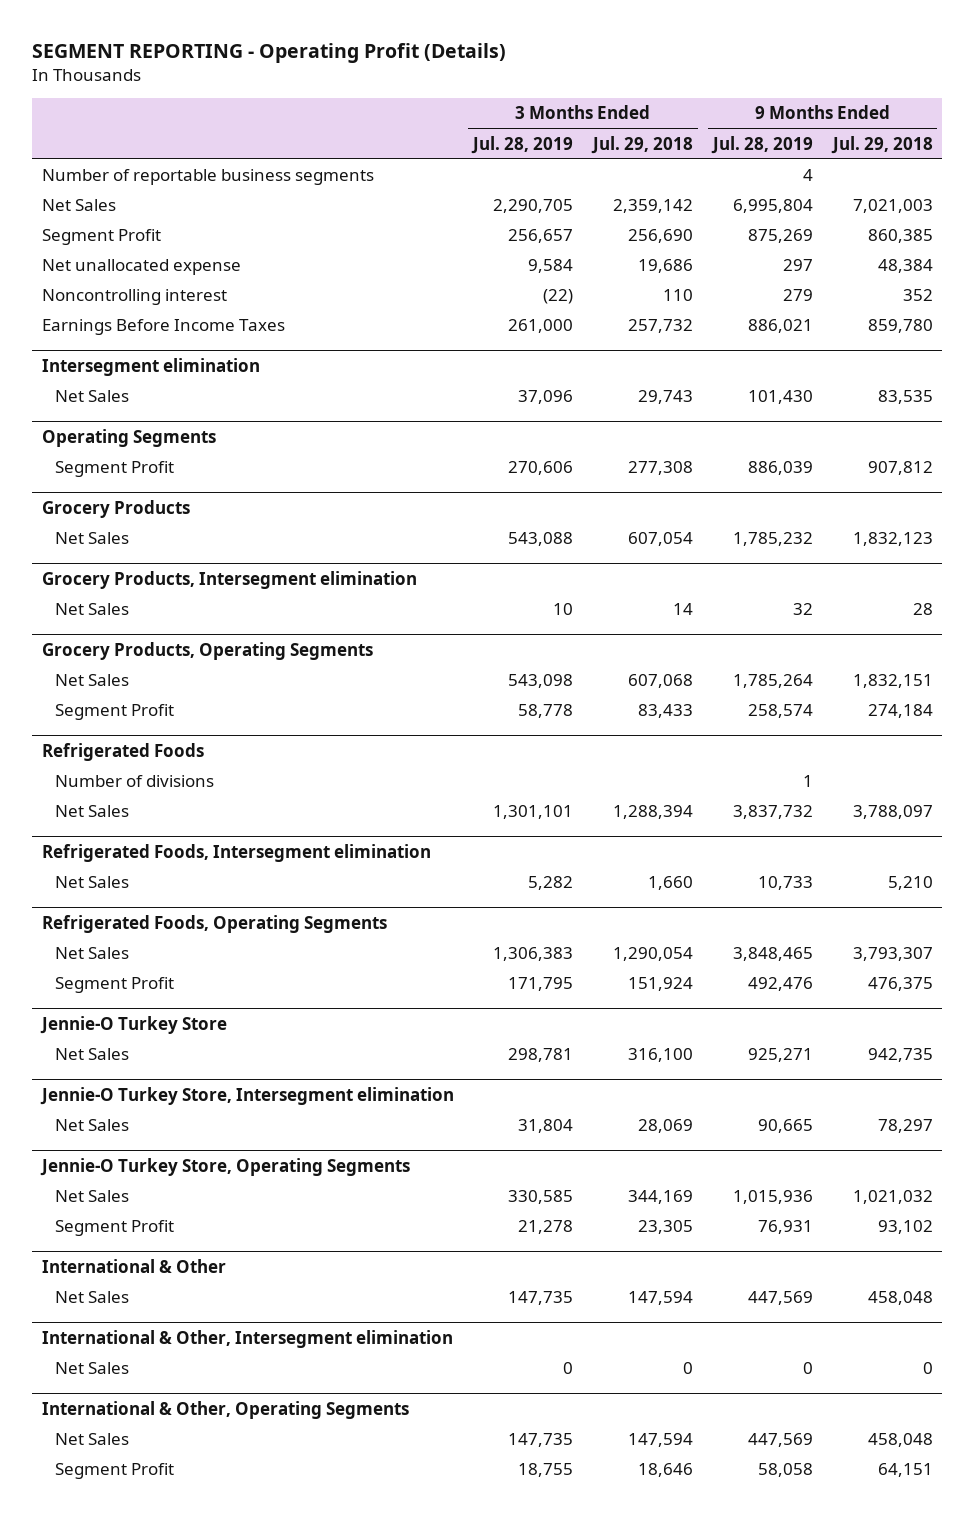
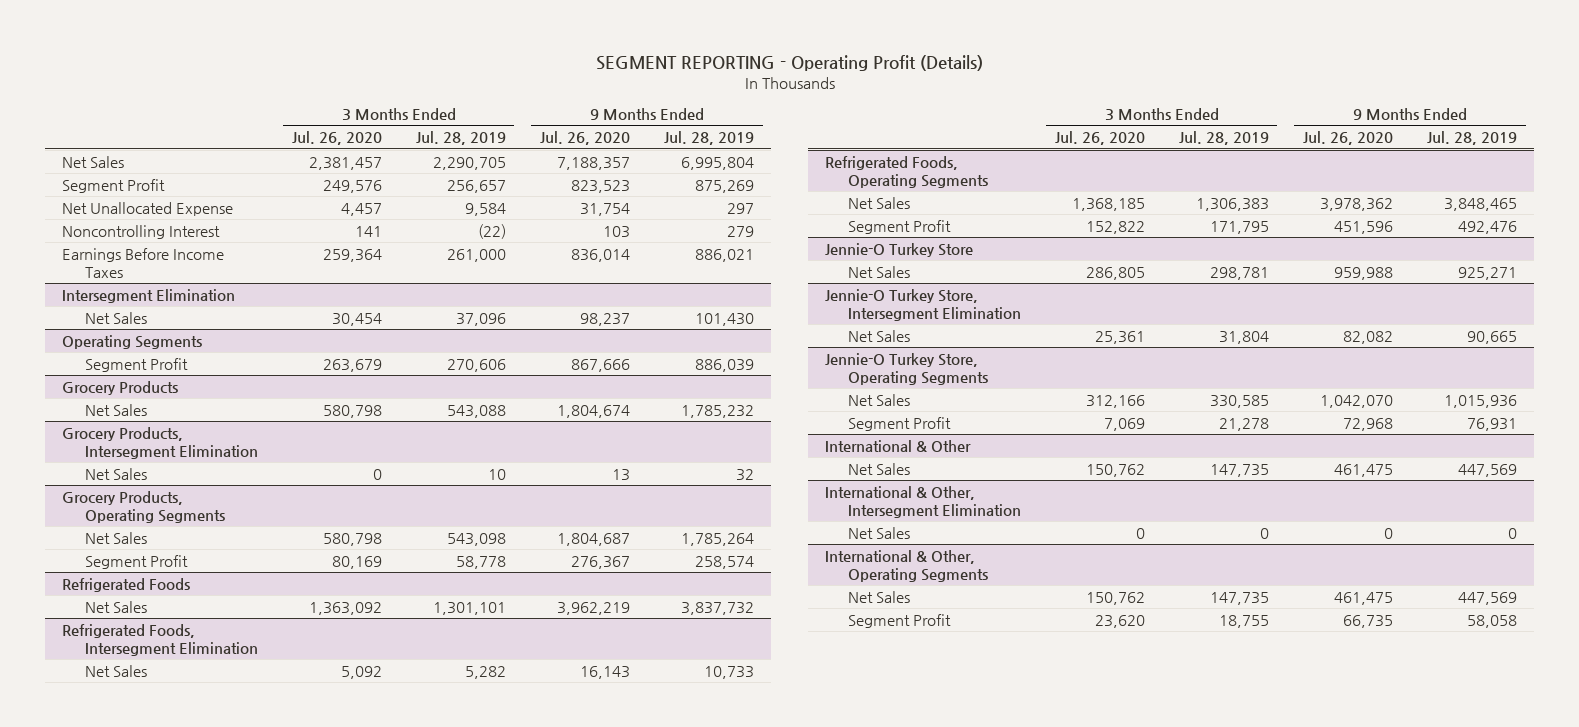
[591,135,694,154] Jul. 29, 2018 -> none
[830,135,933,154] Jul. 29, 2018 -> none
none -> [291,131,382,146] Jul. 26, 2020
none -> [539,131,630,146] Jul. 26, 2020
[41,169,374,186] Number of reportable business segments -> none
[41,259,241,276] Net unallocated expense -> [61,201,233,216] Net Unallocated Expense
[41,289,227,306] Noncontrolling interest -> [61,224,220,239] Noncontrolling Interest
[41,358,260,377] Intersegment elimination -> [61,288,235,303] Intersegment Elimination
[41,571,417,590] Grocery Products, Intersegment elimination -> [61,426,258,459] Grocery Products, Intersegment Elimination
[54,775,214,788] Number of divisions -> none
[41,844,431,863] Refrigerated Foods, Intersegment elimination -> [61,623,258,656] Refrigerated Foods, Intersegment Elimination
[39,1087,454,1106] Jennie-O Turkey Store, Intersegment elimination -> [824,288,1021,321] Jennie-O Turkey Store, Intersegment Elimination
[41,1330,453,1349] International & Other, Intersegment elimination -> [824,485,1021,518] International & Other, Intersegment Elimination

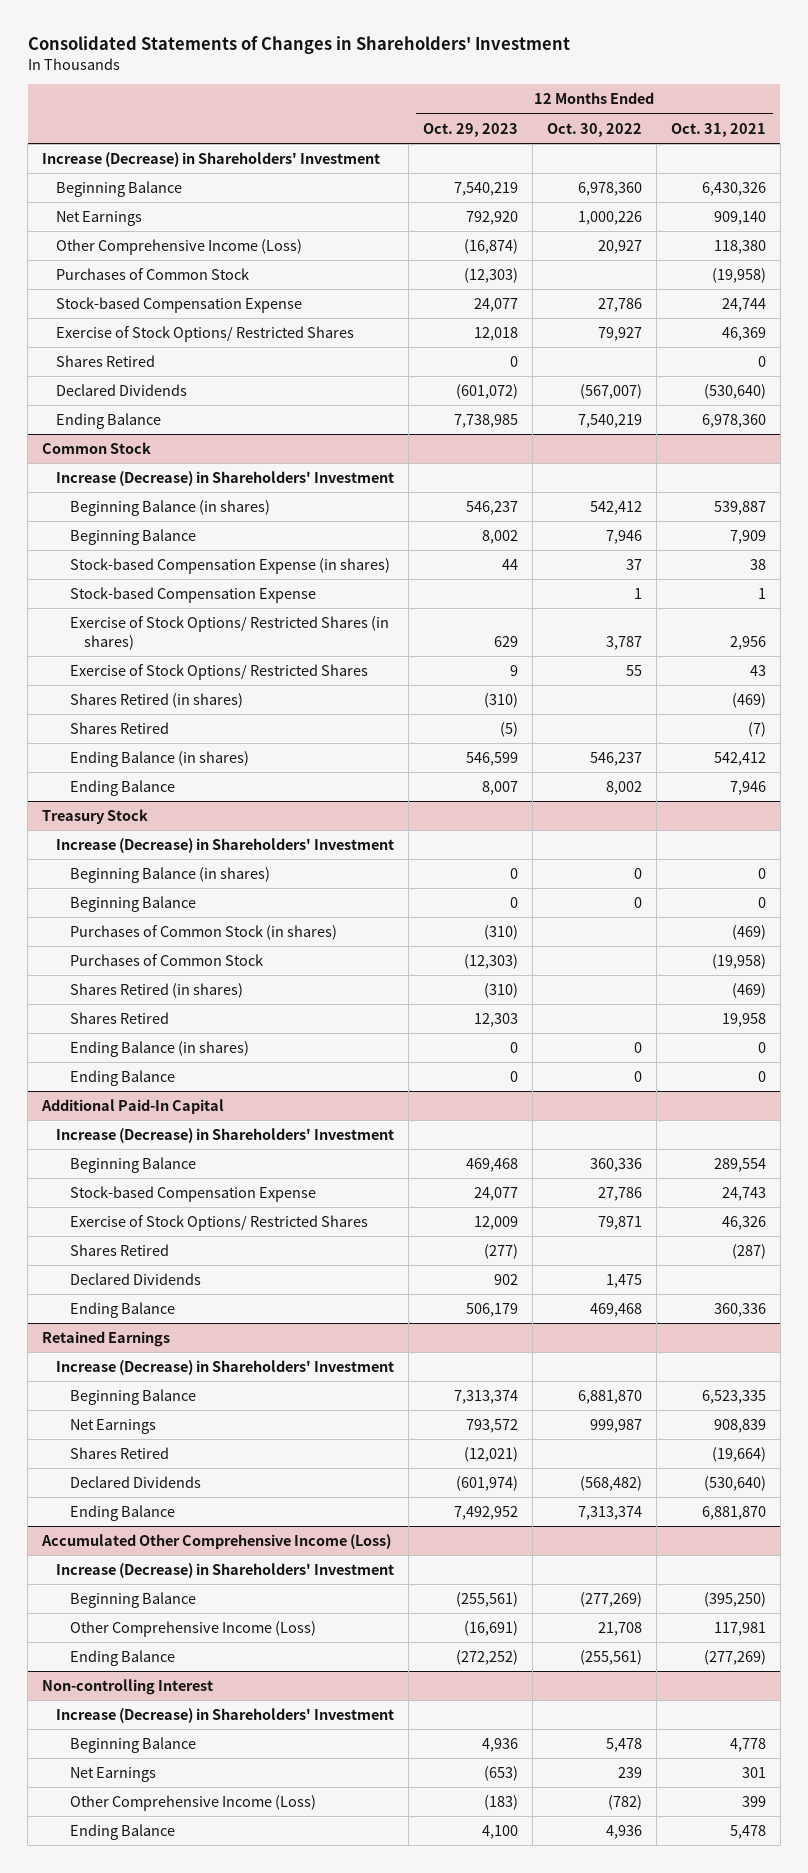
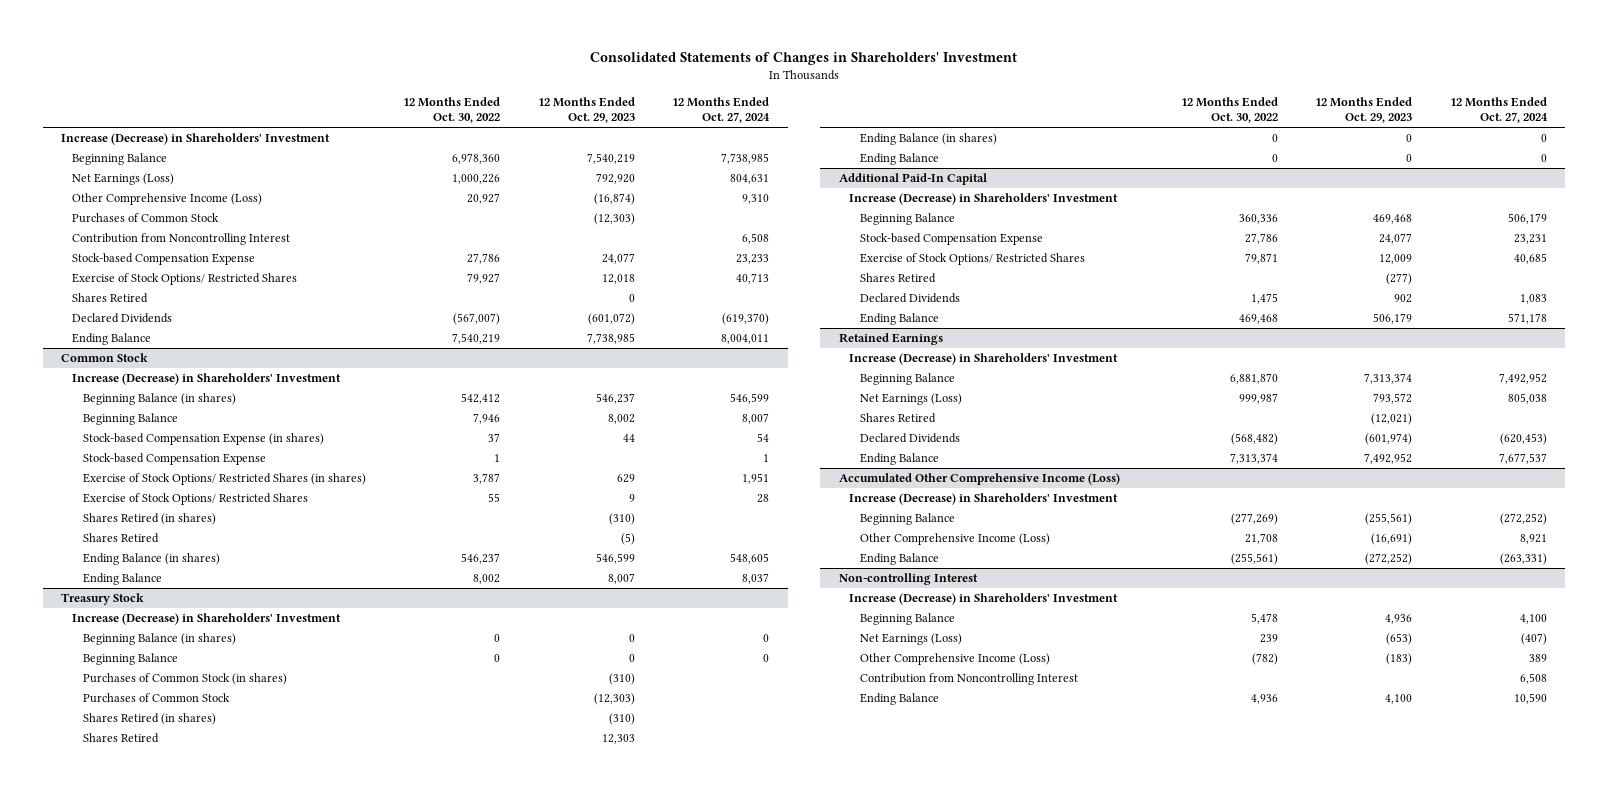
[670,122,766,137] Oct. 31, 2021 -> none
none -> [672,96,771,124] 12 Months Ended Oct. 27, 2024
[56,210,143,226] Net Earnings -> [72,172,175,185] Net Earnings (Loss)
none -> [72,232,291,245] Contribution from Noncontrolling Interest
[69,1418,156,1434] Net Earnings -> [860,392,963,405] Net Earnings (Loss)
[69,1766,156,1782] Net Earnings -> [860,632,963,645] Net Earnings (Loss)
none -> [860,672,1079,685] Contribution from Noncontrolling Interest

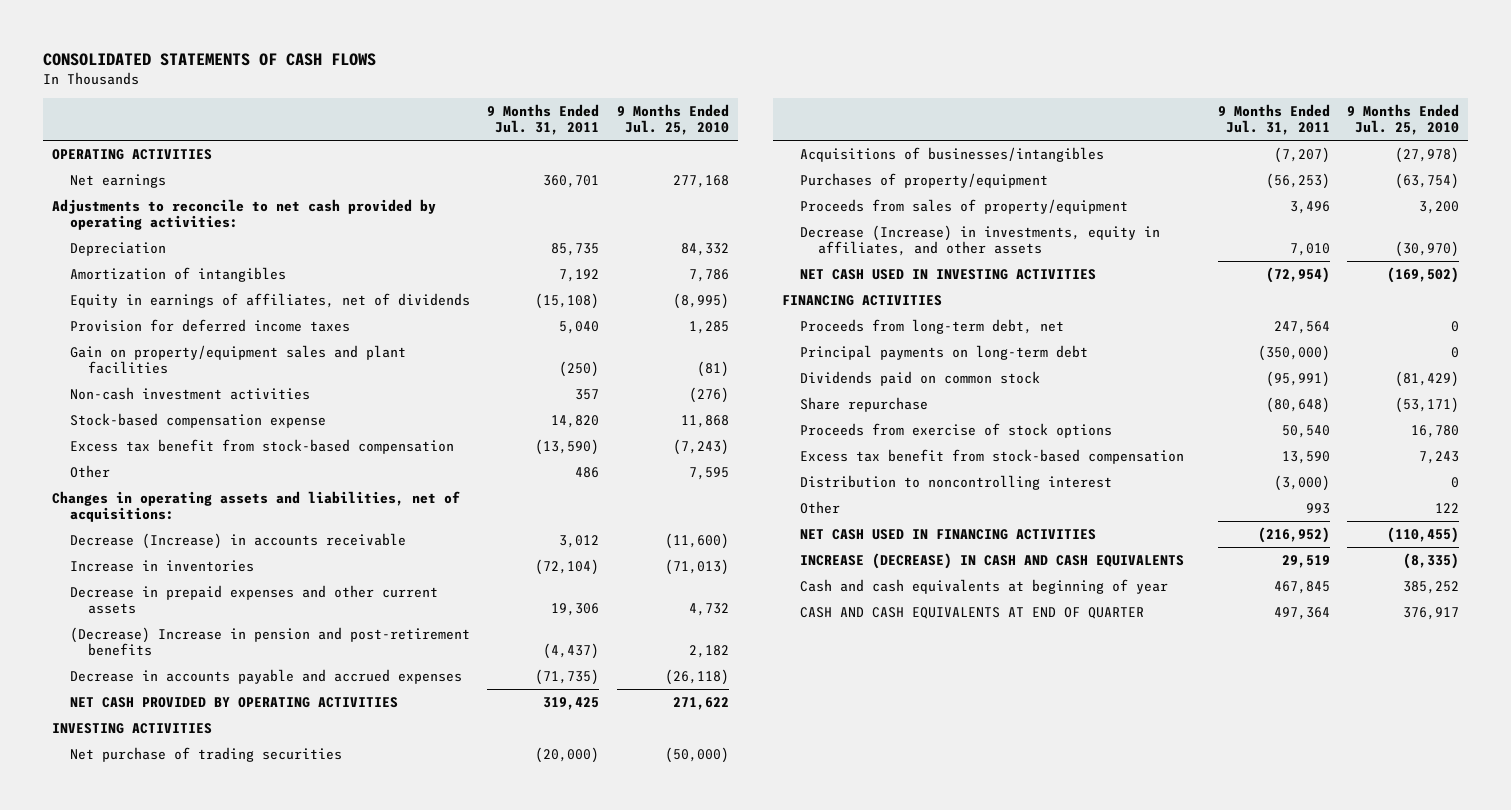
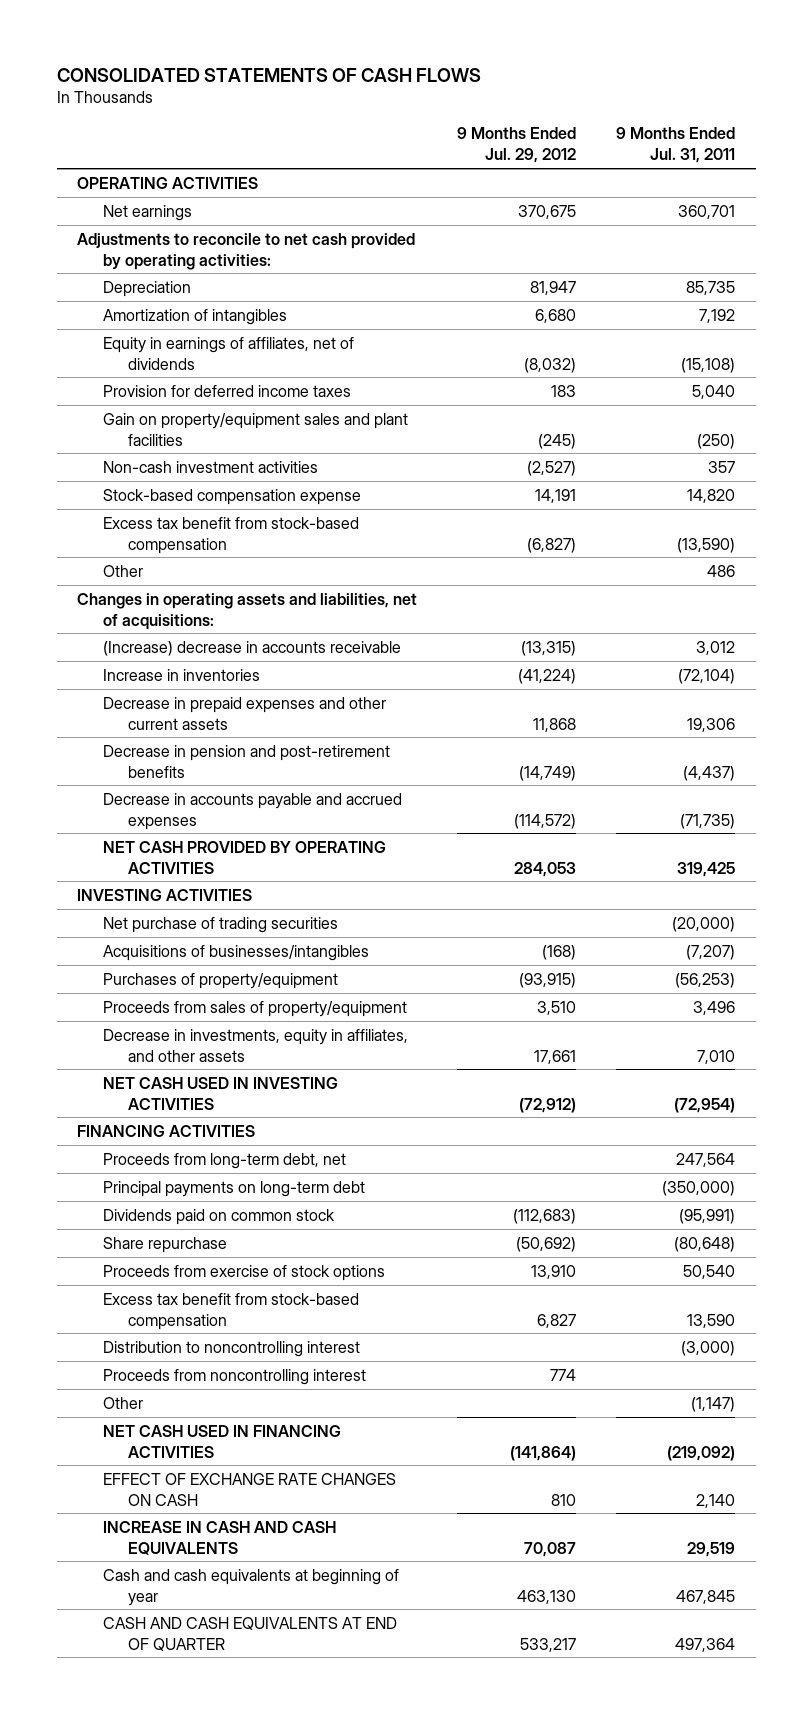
[617,103,730,136] 9 Months Ended Jul. 25, 2010 -> none
none -> [457,127,577,164] 9 Months Ended Jul. 29, 2012
[69,532,406,549] Decrease (Increase) in accounts receivable -> [102,640,401,656] (Increase) decrease in accounts receivable
[69,626,470,657] (Decrease) Increase in pension and post-retirement benefits -> [102,744,390,778] Decrease in pension and post-retirement benefits
[800,224,1161,257] Decrease (Increase) in investments, equity in affiliates, and other assets -> [102,1028,408,1062] Decrease in investments, equity in affiliates, and other assets
none -> [102,1368,366,1385] Proceeds from noncontrolling interest
[1305,502,1330,514] 993 -> [691,1396,736,1412] (1,147)
[1257,526,1330,543] (216,952) -> [667,1445,736,1461] (219,092)
none -> [102,1472,396,1506] EFFECT OF EXCHANGE RATE CHANGES ON CASH
[800,552,1185,569] INCREASE (DECREASE) IN CASH AND CASH EQUIVALENTS -> [102,1520,336,1555] INCREASE IN CASH AND CASH EQUIVALENTS

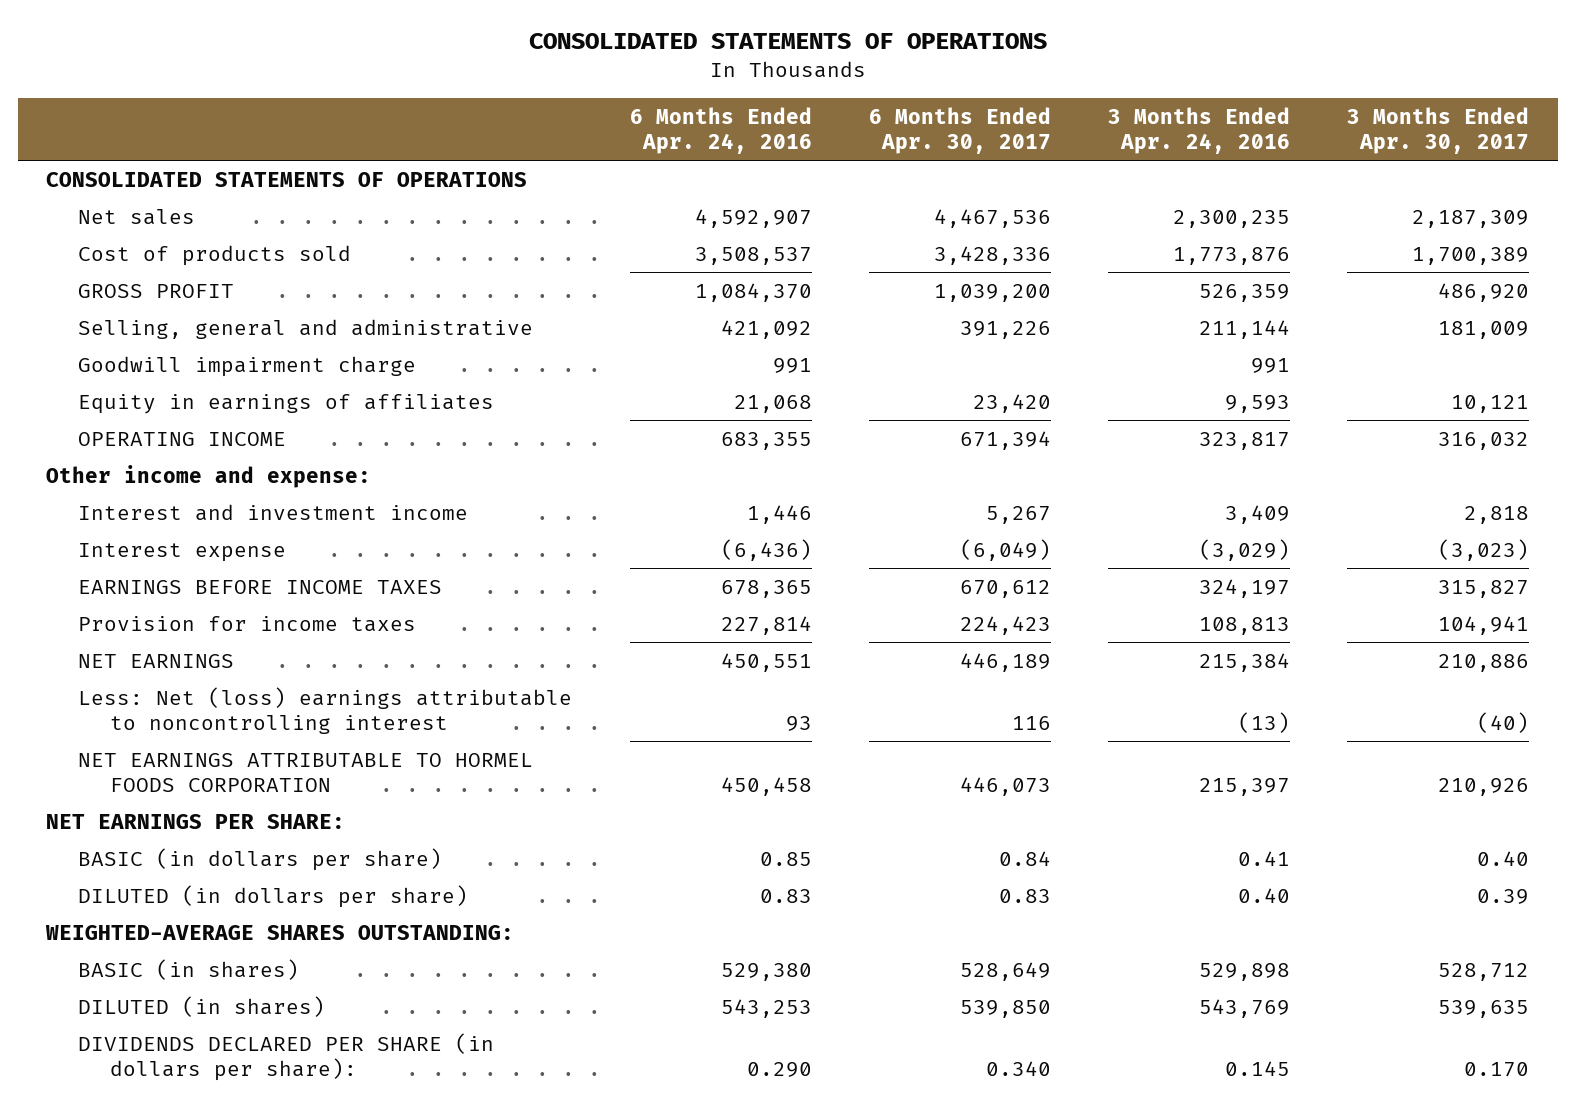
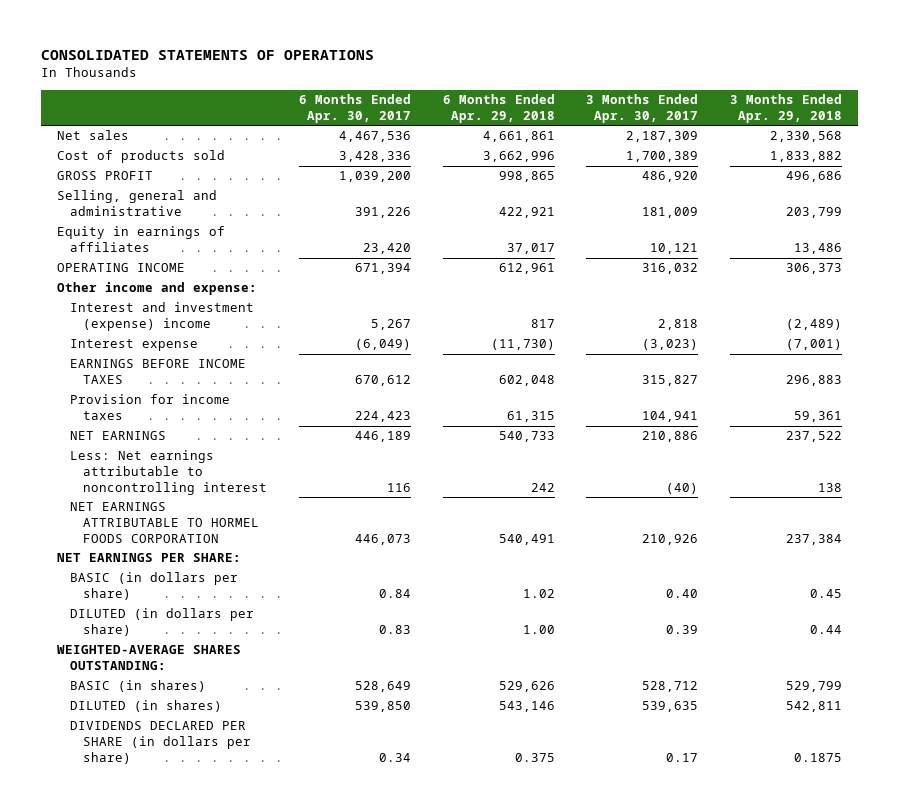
[629,106,812,154] 6 Months Ended Apr. 24, 2016 -> none
[1107,106,1290,154] 3 Months Ended Apr. 24, 2016 -> none
none -> [442,94,555,123] 6 Months Ended Apr. 29, 2018
none -> [729,94,842,123] 3 Months Ended Apr. 29, 2018
[46,171,528,187] CONSOLIDATED STATEMENTS OF OPERATIONS -> none
[78,355,417,377] Goodwill impairment charge -> none
[78,503,469,521] Interest and investment income -> [70,302,255,332] Interest and investment (expense) income
[78,686,573,735] Less: Net (loss) earnings attributable to noncontrolling interest -> [70,450,268,495] Less: Net earnings attributable to noncontrolling interest
[78,1032,495,1082] DIVIDENDS DECLARED PER SHARE (in dollars per share): -> [70,721,252,764] DIVIDENDS DECLARED PER SHARE (in dollars per share)
[985,1061,1051,1077] 0.340 -> [379,752,412,762] 0.34
[1464,1062,1530,1078] 0.170 -> [666,752,699,762] 0.17

